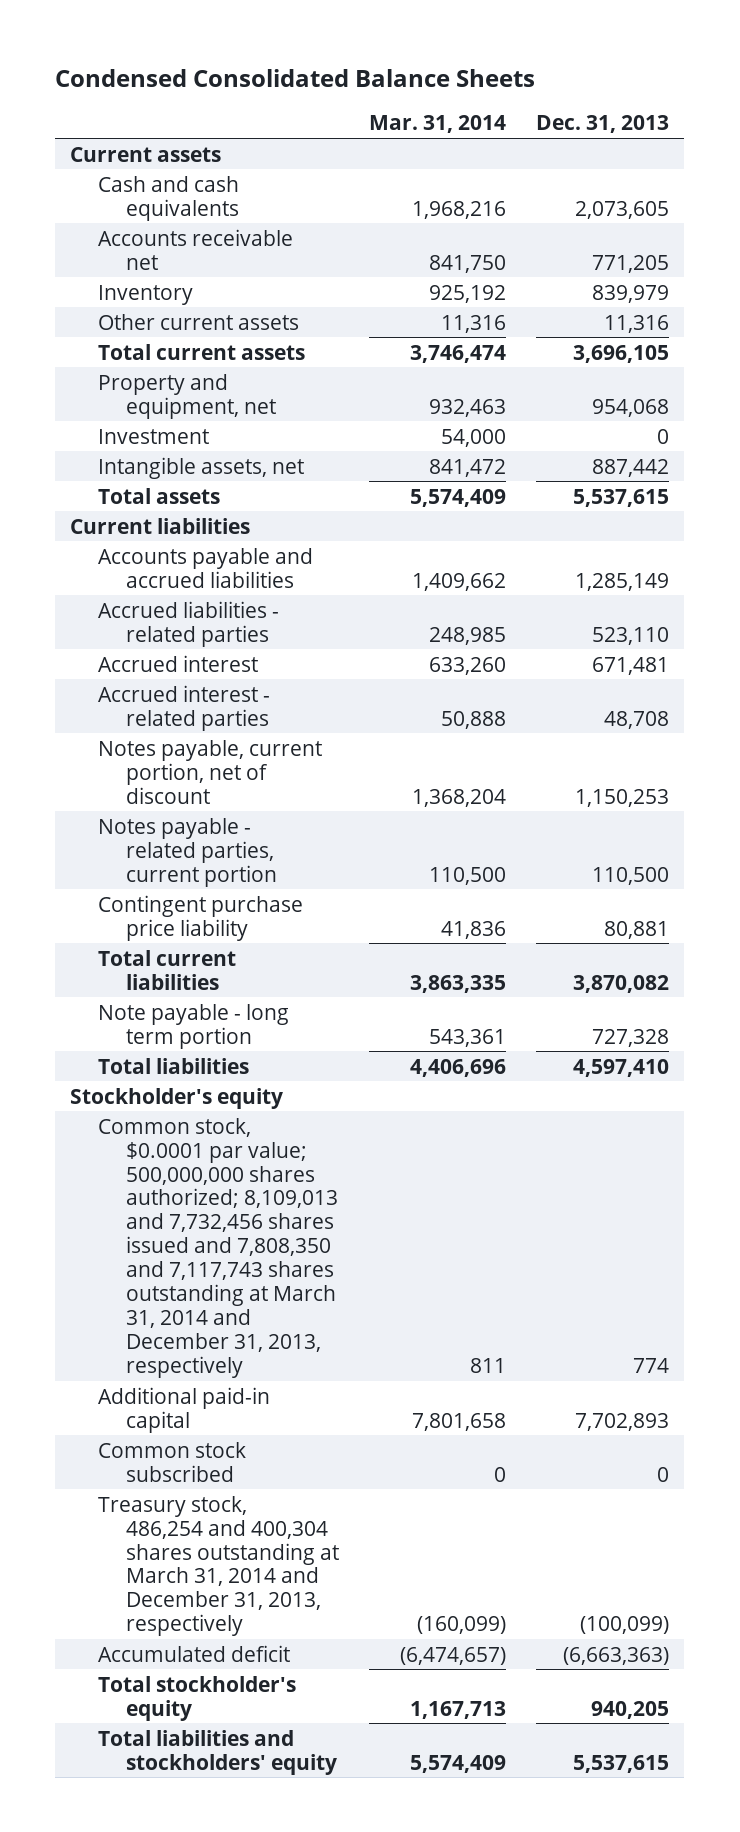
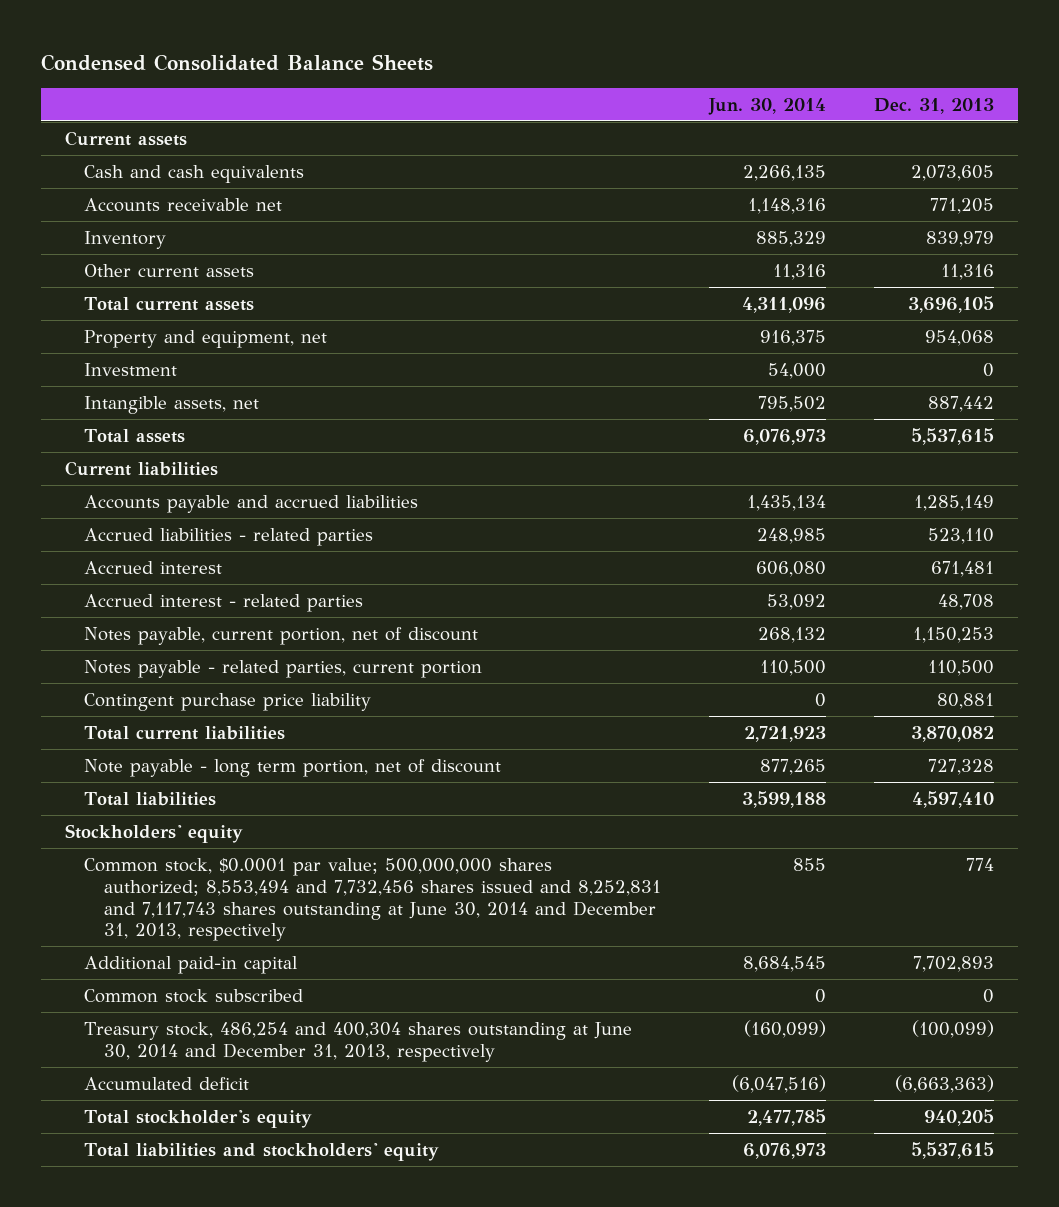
[369,115,507,134] Mar. 31, 2014 -> none
none -> [707,97,826,115] Jun. 30, 2014
[98,1003,290,1049] Note payable - long term portion -> [84,758,502,777] Note payable - long term portion, net of discount
[70,1087,284,1109] Stockholder's equity -> [64,823,243,843] Stockholders' equity
[98,1117,338,1379] Common stock, $0.0001 par value; 500,000,000 shares authorized; 8,109,013 and 7,732,456 shares issued and 7,808,350 and 7,117,743 shares outstanding at March 31, 2014 and December 31, 2013, respectively -> [84,857,662,942] Common stock, $0.0001 par value; 500,000,000 shares authorized; 8,553,494 and 7,732,456 shares issued and 8,252,831 and 7,117,743 shares outstanding at June 30, 2014 and December 31, 2013, respectively
[98,1495,339,1637] Treasury stock, 486,254 and 400,304 shares outstanding at March 31, 2014 and December 31, 2013, respectively -> [84,1021,633,1062] Treasury stock, 486,254 and 400,304 shares outstanding at June 30, 2014 and December 31, 2013, respectively

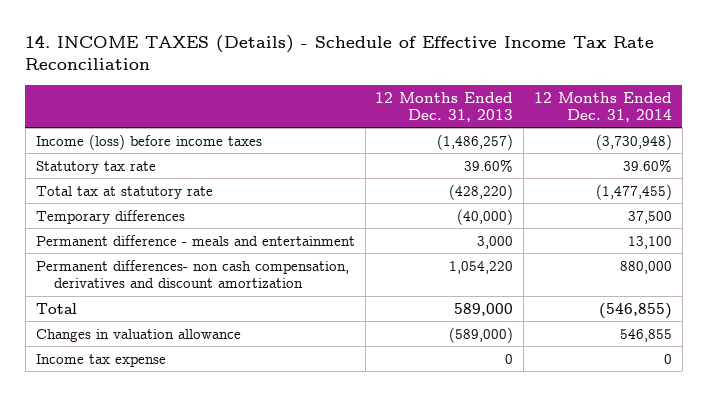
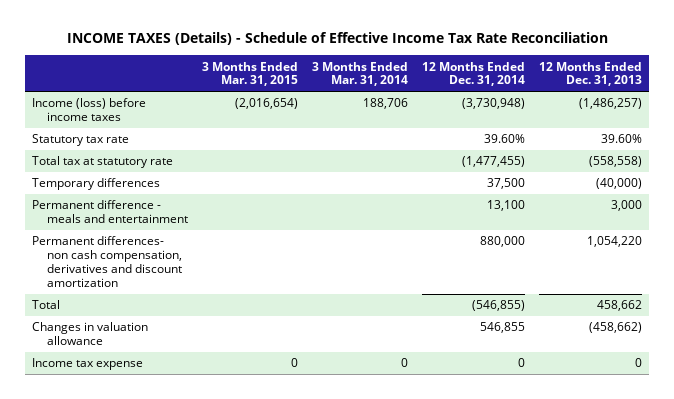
[25,34,655,71] 14. INCOME TAXES (Details) - Schedule of Effective Income Tax Rate Reconciliation -> [67,32,609,46] INCOME TAXES (Details) - Schedule of Effective Income Tax Rate Reconciliation
none -> [202,61,299,87] 3 Months Ended Mar. 31, 2015
none -> [312,61,409,87] 3 Months Ended Mar. 31, 2014
[449,183,514,200] (428,220) -> [589,156,643,168] (558,558)
[454,302,514,316] 589,000 -> [597,300,643,312] 458,662
[449,326,514,343] (589,000) -> [589,322,643,334] (458,662)

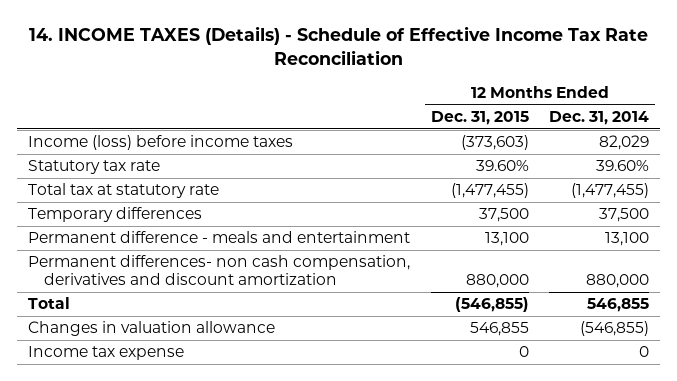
[67,32,609,46] INCOME TAXES (Details) - Schedule of Effective Income Tax Rate Reconciliation -> [28,26,648,66] 14. INCOME TAXES (Details) - Schedule of Effective Income Tax Rate Reconciliation
[202,61,299,87] 3 Months Ended Mar. 31, 2015 -> none
[312,61,409,87] 3 Months Ended Mar. 31, 2014 -> none
[539,61,643,87] 12 Months Ended Dec. 31, 2013 -> none
none -> [430,111,529,126] Dec. 31, 2015
[462,98,526,110] (3,730,948) -> [599,135,650,151] 82,029
[472,300,526,312] (546,855) -> [587,298,650,313] 546,855
[480,322,526,334] 546,855 -> [580,321,650,337] (546,855)

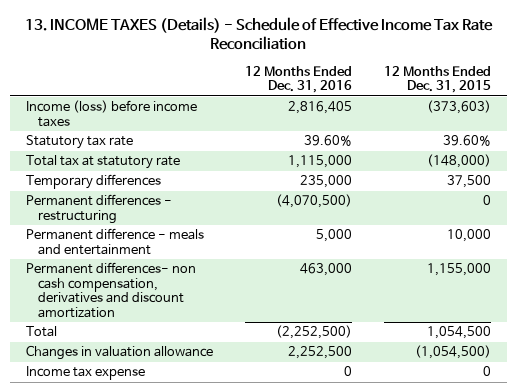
[28,26,648,66] 14. INCOME TAXES (Details) - Schedule of Effective Income Tax Rate Reconciliation -> [25,16,494,50] 13. INCOME TAXES (Details) - Schedule of Effective Income Tax Rate Reconciliation
[549,111,650,126] Dec. 31, 2014 -> none
none -> [244,65,352,94] 12 Months Ended Dec. 31, 2016
[450,183,529,199] (1,477,455) -> [426,154,491,169] (148,000)
none -> [26,194,173,224] Permanent differences - restructuring
[484,232,529,247] 13,100 -> [446,229,491,243] 10,000
[465,274,529,289] 880,000 -> [426,263,491,277] 1,155,000
[454,297,529,313] (546,855) -> [426,326,491,340] 1,054,500
[469,322,529,337] 546,855 -> [414,345,491,360] (1,054,500)

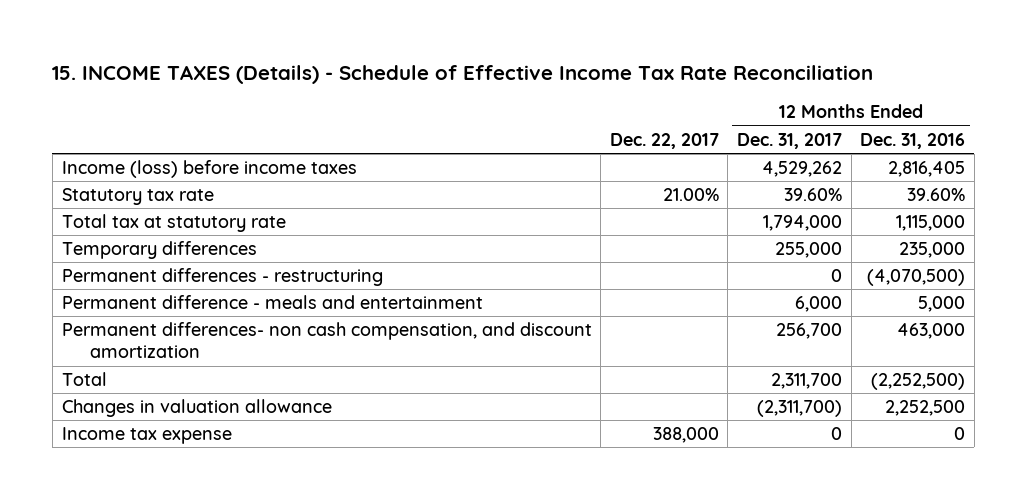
[25,16,494,50] 13. INCOME TAXES (Details) - Schedule of Effective Income Tax Rate Reconciliation -> [52,65,874,85] 15. INCOME TAXES (Details) - Schedule of Effective Income Tax Rate Reconciliation
[383,65,491,94] 12 Months Ended Dec. 31, 2015 -> none
none -> [609,132,719,149] Dec. 22, 2017
none -> [737,132,843,149] Dec. 31, 2017
[26,262,197,318] Permanent differences- non cash compensation, derivatives and discount amortization -> [61,322,592,359] Permanent differences- non cash compensation, and discount amortization

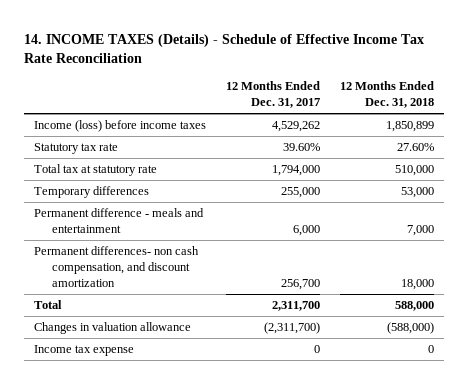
[52,65,874,85] 15. INCOME TAXES (Details) - Schedule of Effective Income Tax Rate Reconciliation -> [24,33,425,63] 14. INCOME TAXES (Details) - Schedule of Effective Income Tax Rate Reconciliation
[609,132,719,149] Dec. 22, 2017 -> none
[860,132,966,149] Dec. 31, 2016 -> none
none -> [339,81,434,109] 12 Months Ended Dec. 31, 2018
[61,268,383,287] Permanent differences - restructuring -> none

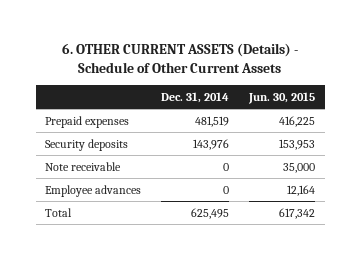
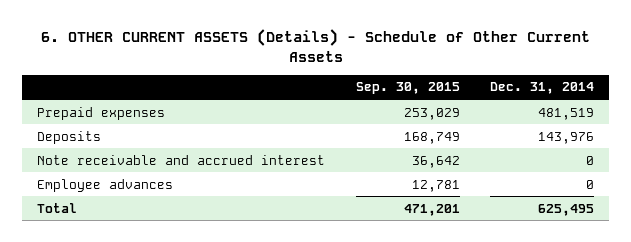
[247,91,315,104] Jun. 30, 2015 -> none
none -> [355,82,460,95] Sep. 30, 2015
[45,138,129,151] Security deposits -> [37,130,102,144] Deposits
[45,161,122,171] Note receivable -> [37,154,326,165] Note receivable and accrued interest

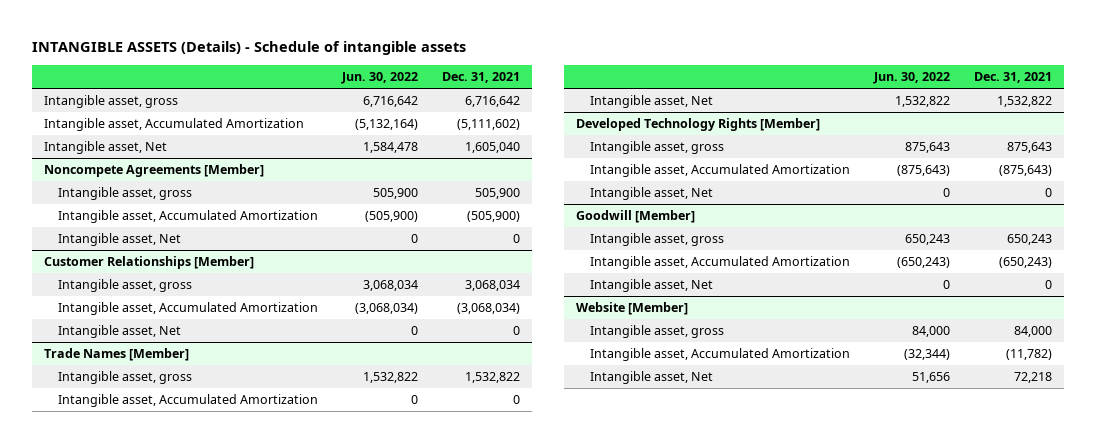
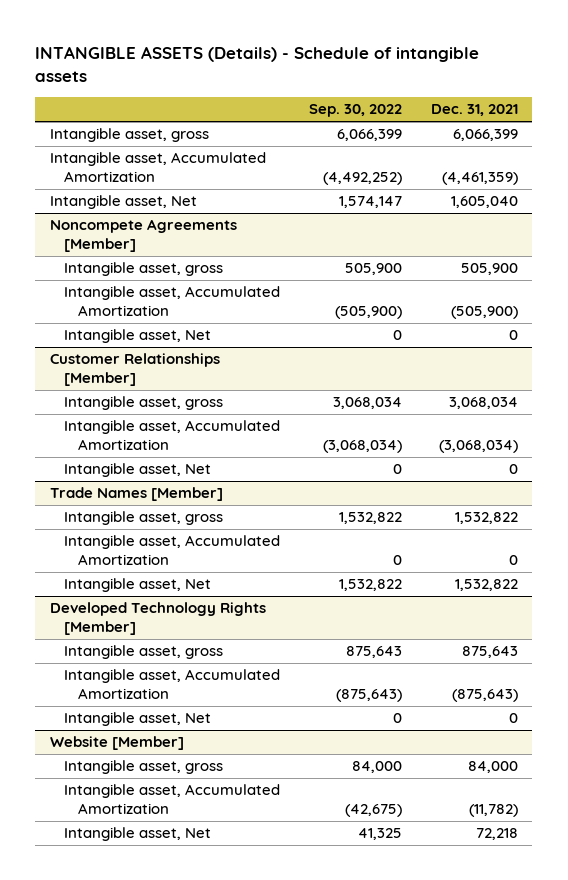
[341,72,419,85] Jun. 30, 2022 -> none
none -> [308,104,402,118] Sep. 30, 2022
[465,96,521,108] 6,716,642 -> [452,129,518,142] 6,066,399
[457,119,521,131] (5,111,602) -> [441,172,518,186] (4,461,359)
[575,210,695,224] Goodwill [Member] -> none
[589,233,724,247] Intangible asset, gross -> none
[589,256,850,270] Intangible asset, Accumulated Amortization -> none
[589,279,713,293] Intangible asset, Net -> none

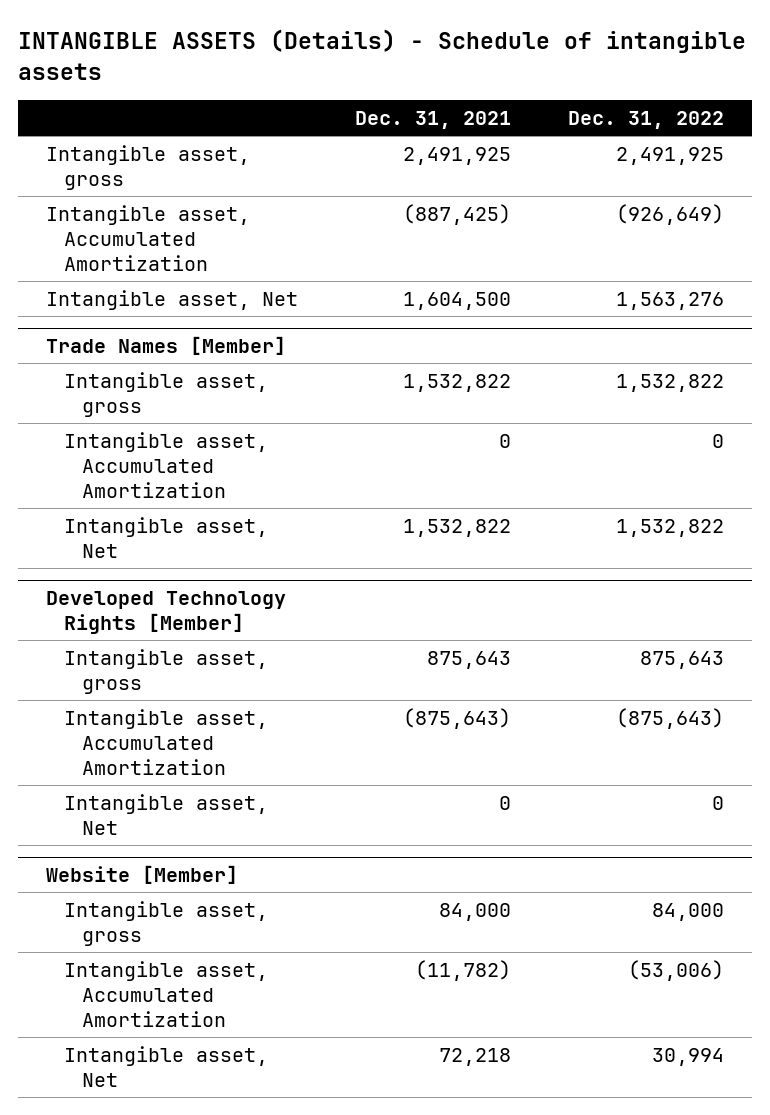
[308,104,402,118] Sep. 30, 2022 -> none
none -> [568,111,725,130] Dec. 31, 2022
[49,219,237,253] Noncompete Agreements [Member] -> none
[63,262,223,277] Intangible asset, gross -> none
[63,286,280,317] Intangible asset, Accumulated Amortization -> none
[63,329,211,344] Intangible asset, Net -> none
[49,353,220,387] Customer Relationships [Member] -> none
[63,396,223,411] Intangible asset, gross -> none
[63,420,280,451] Intangible asset, Accumulated Amortization -> none
[63,463,211,478] Intangible asset, Net -> none
[452,129,518,142] 6,066,399 -> [403,146,512,165] 2,491,925
[441,172,518,186] (4,461,359) -> [403,203,512,225] (887,425)
[450,196,518,209] 1,605,040 -> [403,291,512,310] 1,604,500

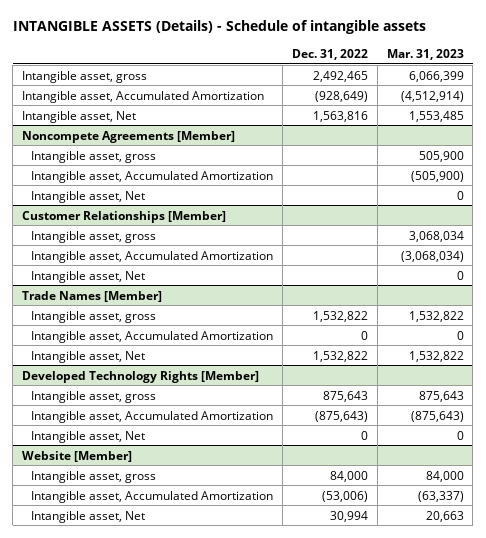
[355,111,512,130] Dec. 31, 2021 -> none
none -> [386,48,464,60] Mar. 31, 2023
[616,146,725,165] 2,491,925 -> [312,70,368,82] 2,492,465
[616,203,725,225] (926,649) -> [314,90,368,102] (928,649)
[616,291,725,310] 1,563,276 -> [312,110,368,122] 1,563,816
none -> [22,130,236,143] Noncompete Agreements [Member]
none -> [30,150,156,163] Intangible asset, gross
none -> [30,170,273,183] Intangible asset, Accumulated Amortization
none -> [30,190,145,203] Intangible asset, Net
none -> [22,210,227,223] Customer Relationships [Member]
none -> [30,230,156,243] Intangible asset, gross
none -> [30,250,273,263] Intangible asset, Accumulated Amortization
none -> [30,270,145,283] Intangible asset, Net

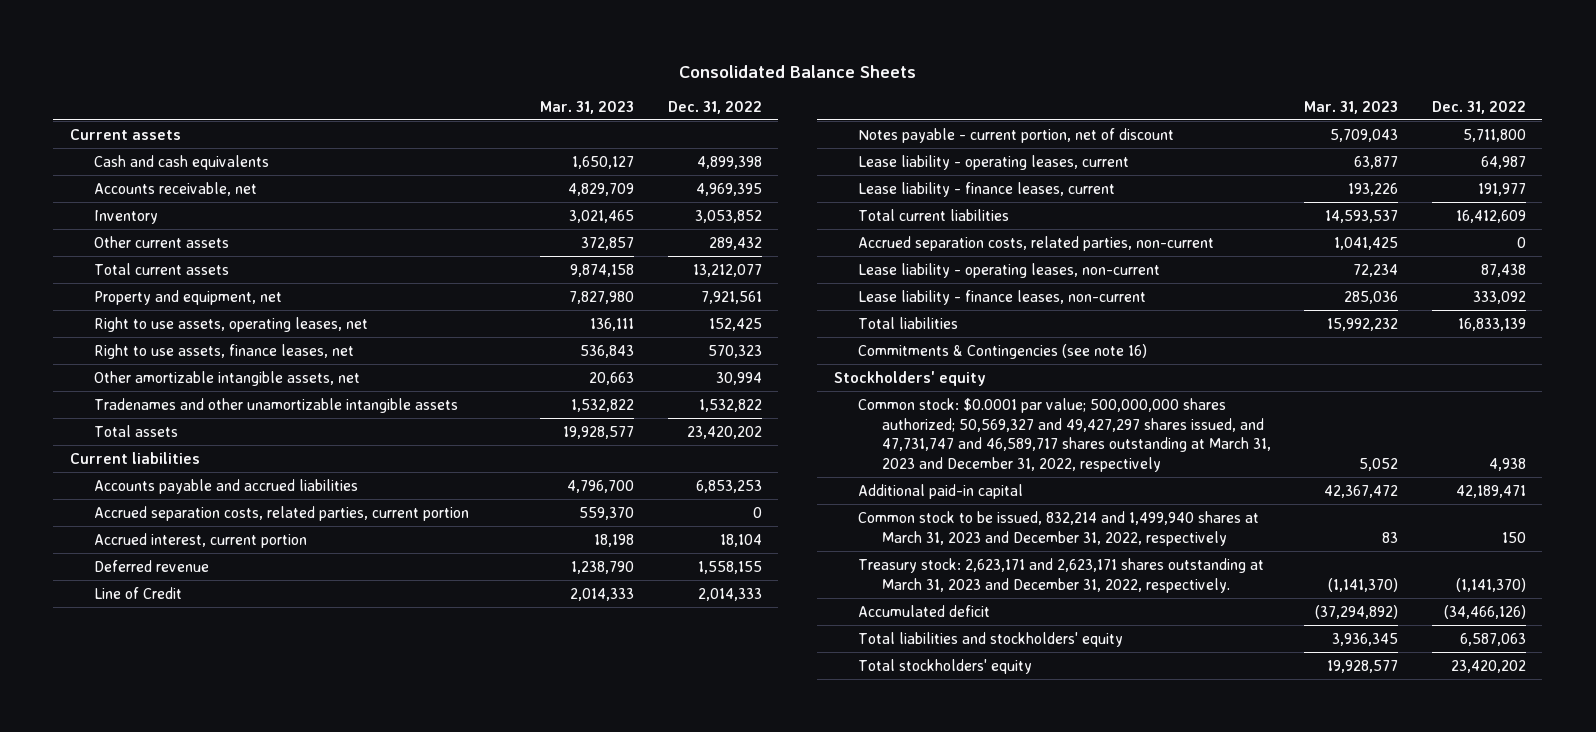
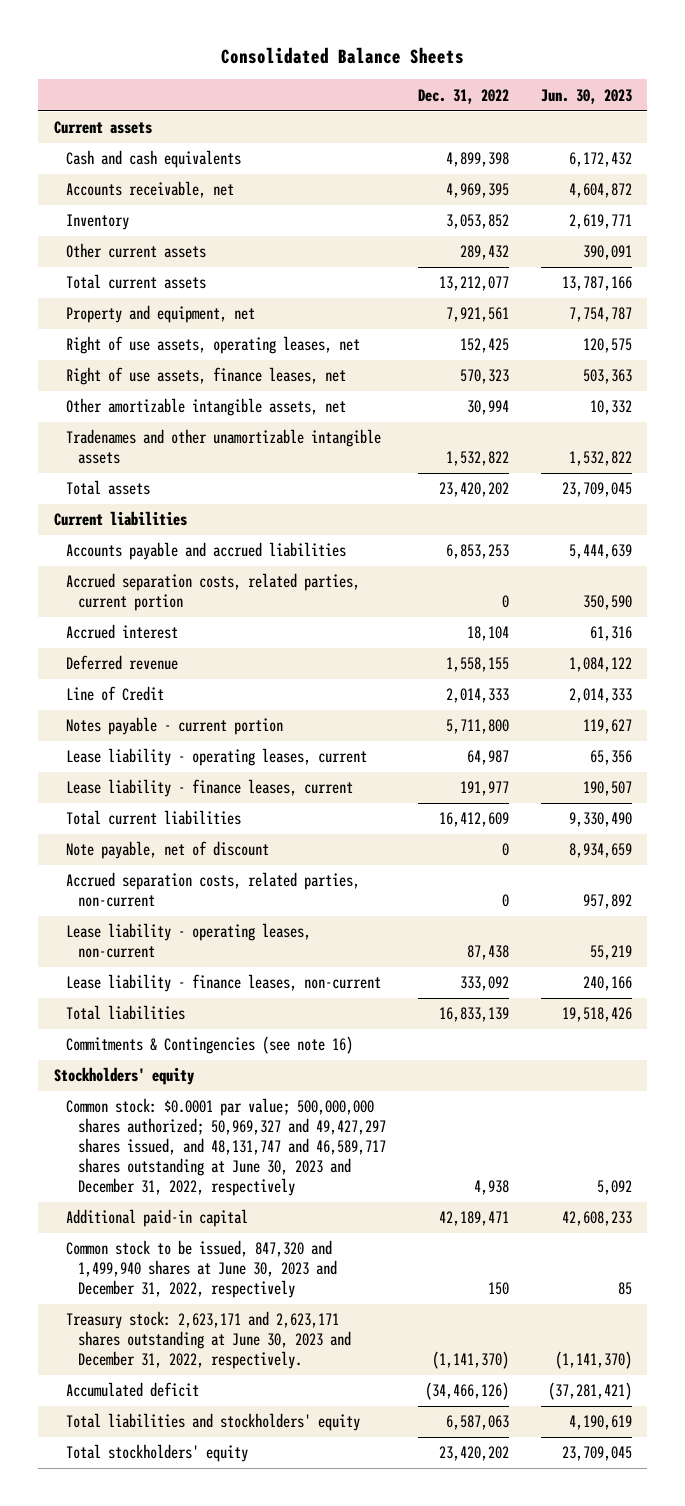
[540,100,635,114] Mar. 31, 2023 -> none
none -> [540,88,632,104] Jun. 30, 2023
[94,316,369,332] Right to use assets, operating leases, net -> [65,336,360,355] Right of use assets, operating leases, net
[94,343,355,359] Right to use assets, finance leases, net -> [65,367,346,386] Right of use assets, finance leases, net
[94,532,308,548] Accrued interest, current portion -> [65,624,178,640] Accrued interest
[858,127,1175,143] Notes payable - current portion, net of discount -> [65,717,283,736] Notes payable - current portion
none -> [65,841,269,860] Note payable, net of discount
[858,397,1272,473] Common stock: $0.0001 par value; 500,000,000 shares authorized; 50,569,327 and 49,427,297 shares issued, and 47,731,747 and 46,589,717 shares outstanding at March 31, 2023 and December 31, 2022, respectively -> [65,1098,387,1197] Common stock: $0.0001 par value; 500,000,000 shares authorized; 50,969,327 and 49,427,297 shares issued, and 48,131,747 and 46,589,717 shares outstanding at June 30, 2023 and December 31, 2022, respectively
[858,510,1260,546] Common stock to be issued, 832,214 and 1,499,940 shares at March 31, 2023 and December 31, 2022, respectively -> [65,1240,338,1299] Common stock to be issued, 847,320 and 1,499,940 shares at June 30, 2023 and December 31, 2022, respectively
[858,557,1265,593] Treasury stock: 2,623,171 and 2,623,171 shares outstanding at March 31, 2023 and December 31, 2022, respectively. -> [65,1311,352,1370] Treasury stock: 2,623,171 and 2,623,171 shares outstanding at June 30, 2023 and December 31, 2022, respectively.

